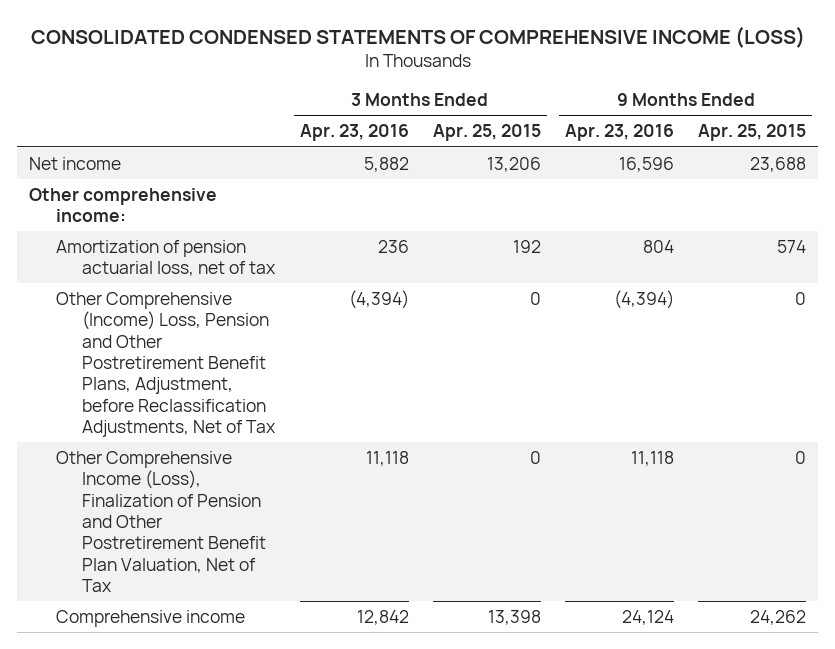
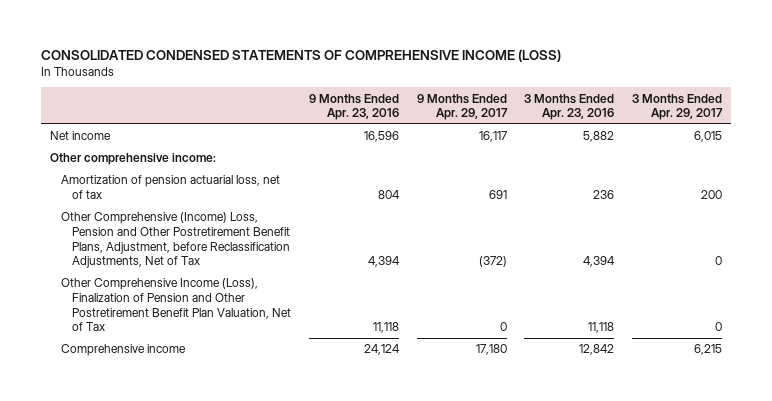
[432,124,541,142] Apr. 25, 2015 -> none
[698,124,807,142] Apr. 25, 2015 -> none
none -> [416,93,508,121] 9 Months Ended Apr. 29, 2017
none -> [632,93,724,121] 3 Months Ended Apr. 29, 2017
[348,289,409,309] (4,394) -> [583,256,616,268] 4,394
[613,289,674,309] (4,394) -> [368,256,401,268] 4,394

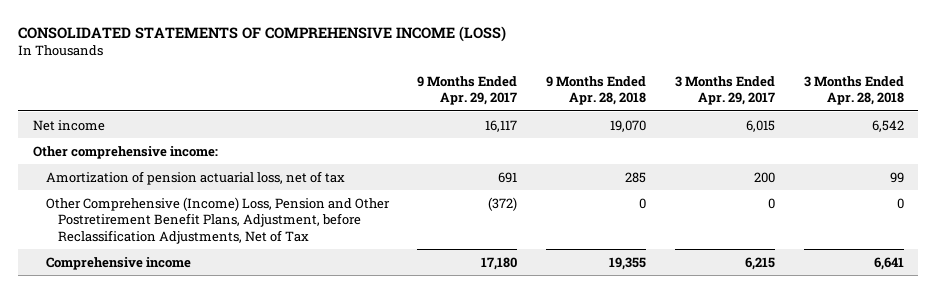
[41,48,562,62] CONSOLIDATED CONDENSED STATEMENTS OF COMPREHENSIVE INCOME (LOSS) -> [18,26,507,43] CONSOLIDATED STATEMENTS OF COMPREHENSIVE INCOME (LOSS)
[309,93,400,121] 9 Months Ended Apr. 23, 2016 -> none
[524,93,615,121] 3 Months Ended Apr. 23, 2016 -> none
none -> [546,75,647,106] 9 Months Ended Apr. 28, 2018
none -> [803,75,904,106] 3 Months Ended Apr. 28, 2018
[61,278,292,332] Other Comprehensive Income (Loss), Finalization of Pension and Other Postretirement Benefit Plan Valuation, Net of Tax -> none

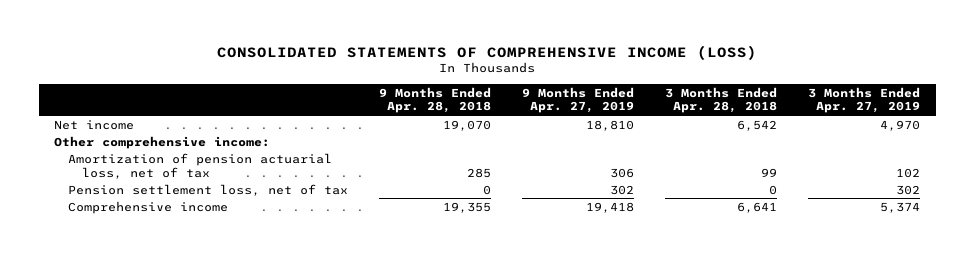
[417,75,518,106] 9 Months Ended Apr. 29, 2017 -> none
[675,75,776,106] 3 Months Ended Apr. 29, 2017 -> none
none -> [522,86,635,114] 9 Months Ended Apr. 27, 2019
none -> [808,86,921,114] 3 Months Ended Apr. 27, 2019
[45,196,390,244] Other Comprehensive (Income) Loss, Pension and Other Postretirement Benefit Plans, Adjustment, before Reclassification Adjustments, Net of Tax -> none
none -> [68,183,349,196] Pension settlement loss, net of tax

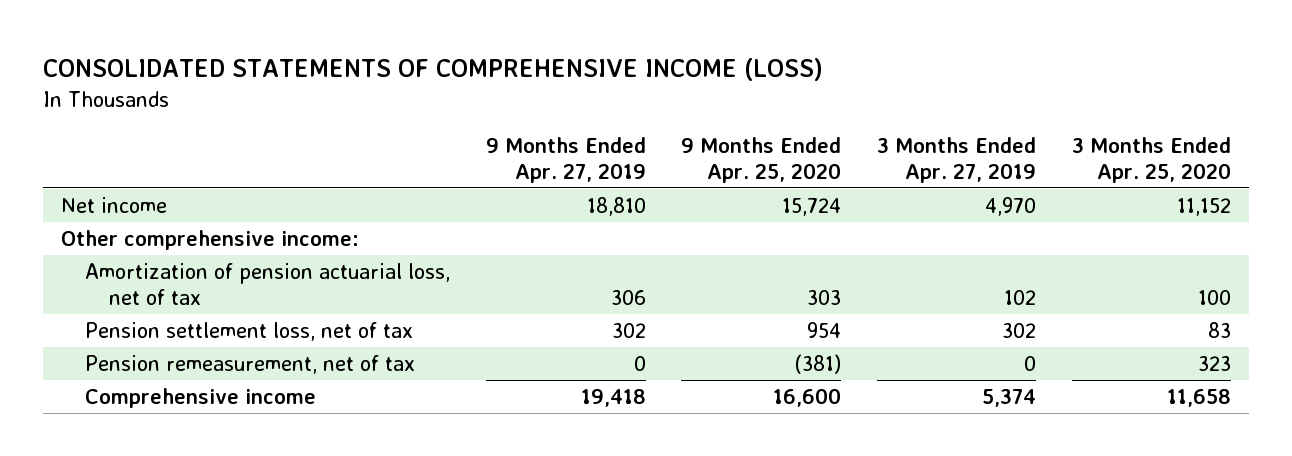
[379,86,492,114] 9 Months Ended Apr. 28, 2018 -> none
[665,86,778,114] 3 Months Ended Apr. 28, 2018 -> none
none -> [681,136,842,183] 9 Months Ended Apr. 25, 2020
none -> [1071,136,1231,183] 3 Months Ended Apr. 25, 2020
none -> [84,354,415,374] Pension remeasurement, net of tax

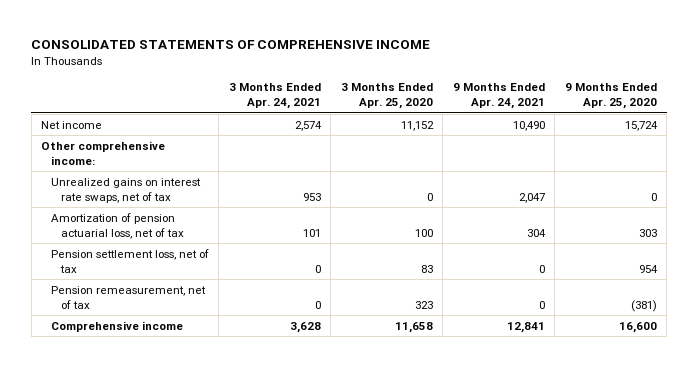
[42,58,823,82] CONSOLIDATED STATEMENTS OF COMPREHENSIVE INCOME (LOSS) -> [31,40,431,50] CONSOLIDATED STATEMENTS OF COMPREHENSIVE INCOME
[485,136,646,183] 9 Months Ended Apr. 27, 2019 -> none
[877,136,1037,183] 3 Months Ended Apr. 27, 2019 -> none
none -> [228,83,321,110] 3 Months Ended Apr. 24, 2021
none -> [452,83,545,110] 9 Months Ended Apr. 24, 2021
none -> [51,177,202,203] Unrealized gains on interest rate swaps, net of tax

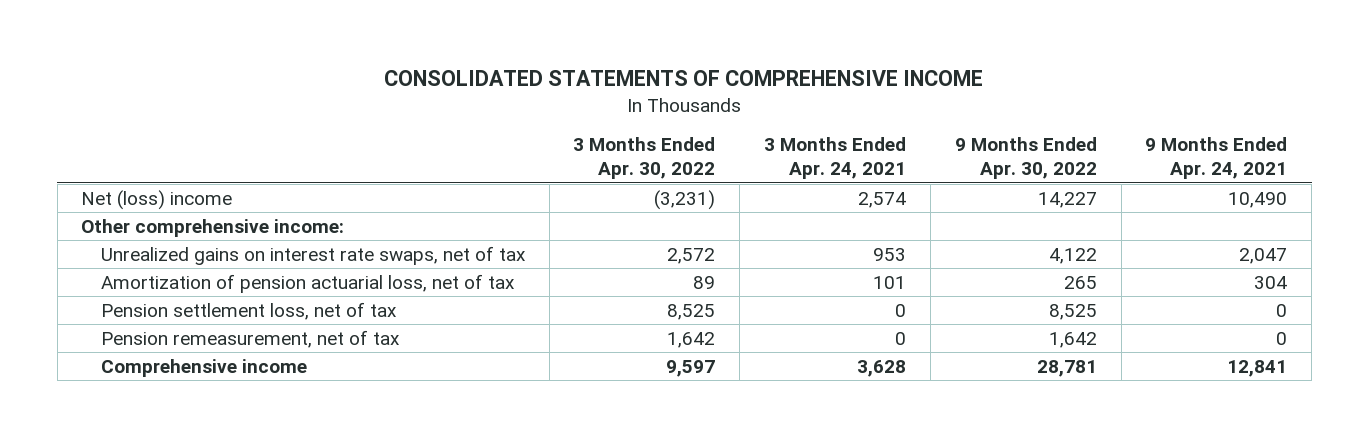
[340,83,433,110] 3 Months Ended Apr. 25, 2020 -> none
[564,83,657,110] 9 Months Ended Apr. 25, 2020 -> none
none -> [573,137,716,180] 3 Months Ended Apr. 30, 2022
none -> [954,137,1097,180] 9 Months Ended Apr. 30, 2022
[41,120,103,129] Net income -> [81,189,233,210] Net (loss) income

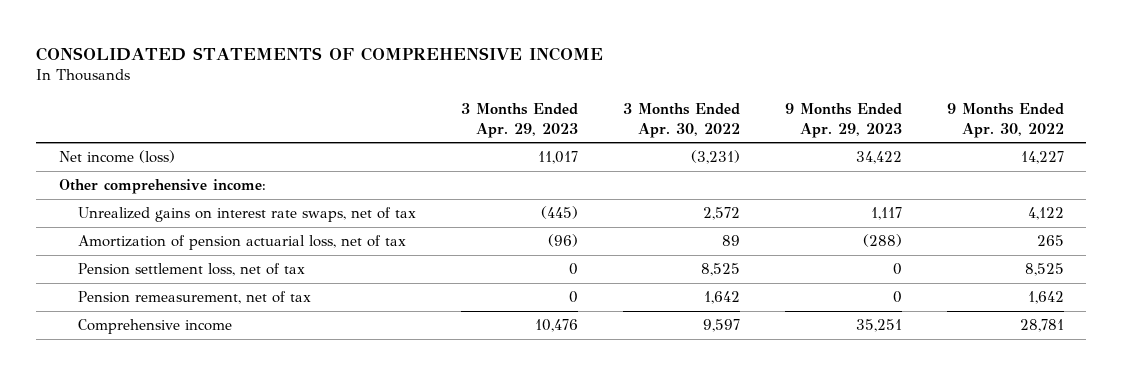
[764,137,907,180] 3 Months Ended Apr. 24, 2021 -> none
[1145,137,1288,180] 9 Months Ended Apr. 24, 2021 -> none
none -> [460,103,578,138] 3 Months Ended Apr. 29, 2023
none -> [784,103,902,138] 9 Months Ended Apr. 29, 2023
[81,189,233,210] Net (loss) income -> [58,150,175,164] Net income (loss)

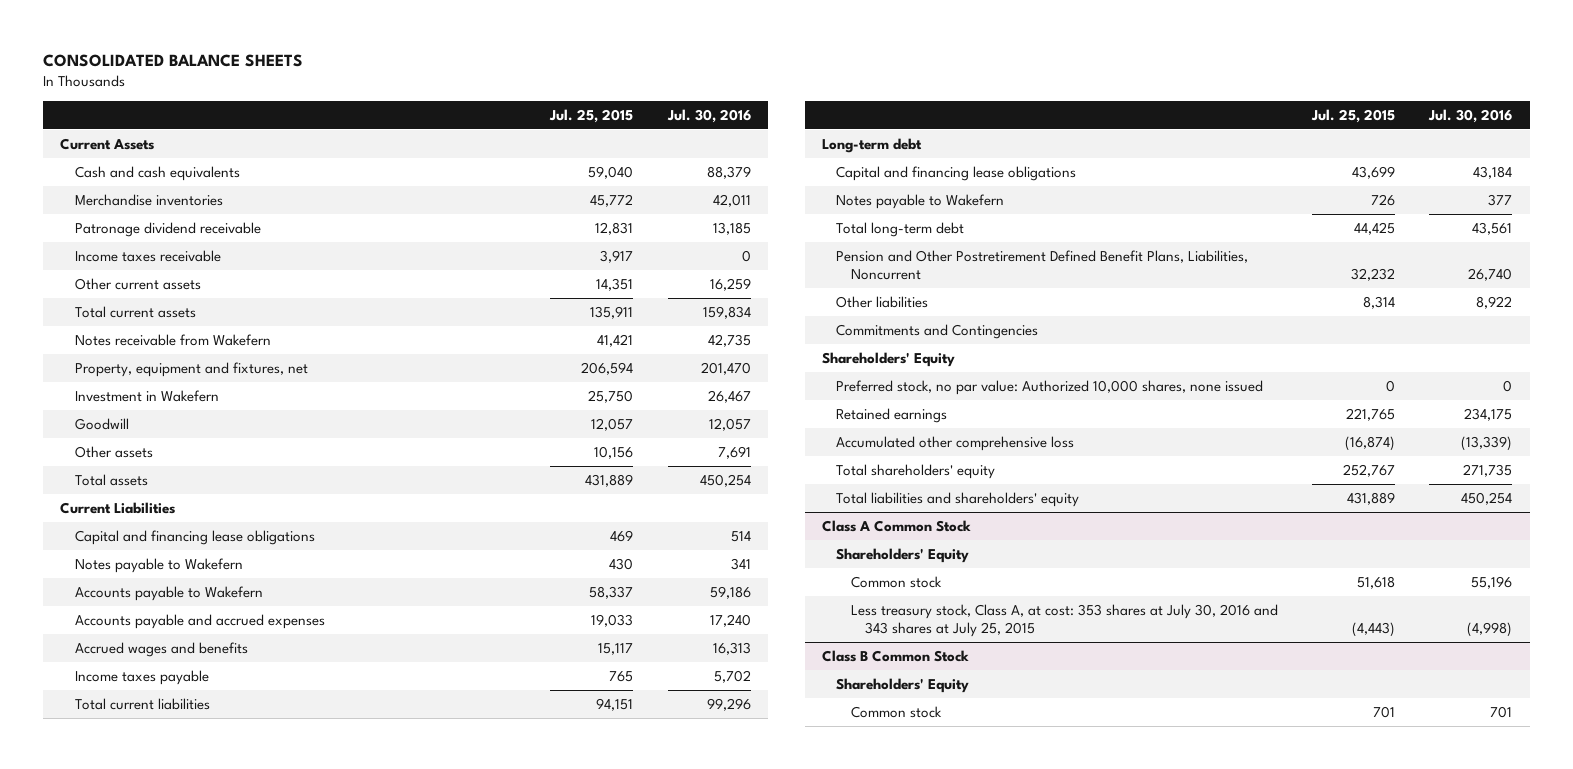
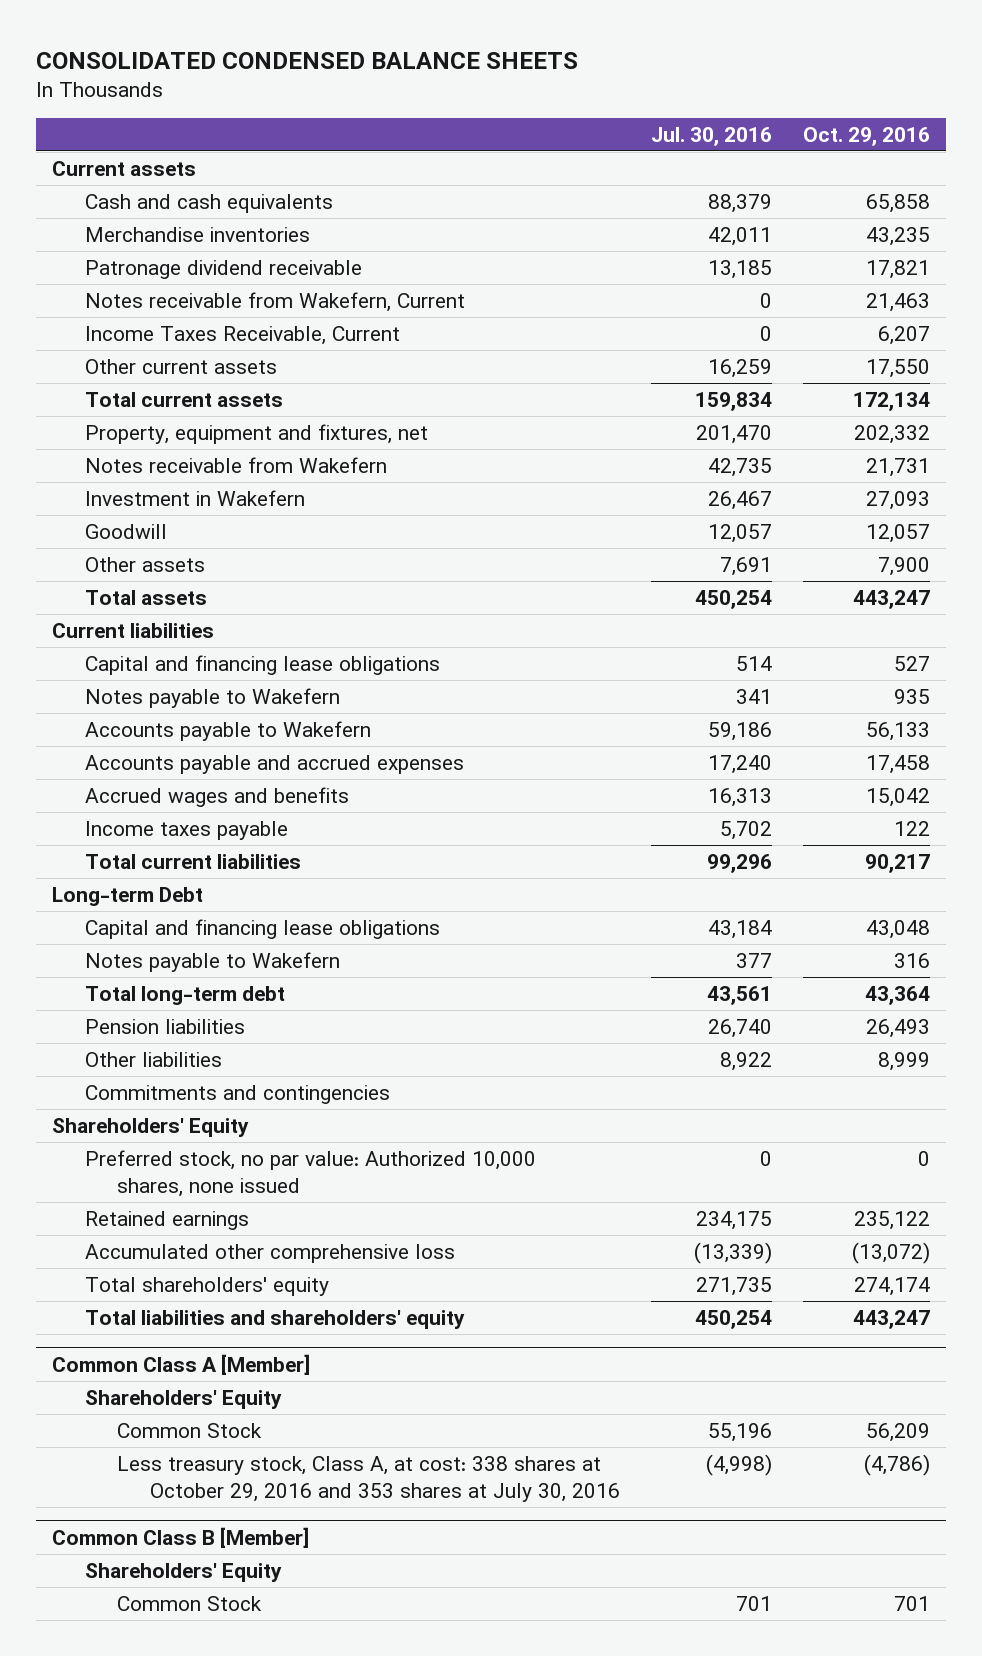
[43,54,304,68] CONSOLIDATED BALANCE SHEETS -> [36,51,579,69] CONSOLIDATED CONDENSED BALANCE SHEETS
[549,108,634,123] Jul. 25, 2015 -> none
none -> [803,126,931,146] Oct. 29, 2016
[60,137,155,150] Current Assets -> [52,161,197,177] Current assets
none -> [84,292,465,313] Notes receivable from Wakefern, Current
[74,249,221,262] Income taxes receivable -> [84,326,400,346] Income Taxes Receivable, Current
[74,333,271,346] Notes receivable from Wakefern -> [84,457,387,474] Notes receivable from Wakefern
[60,501,176,514] Current Liabilities -> [52,623,215,639] Current liabilities
[822,137,923,153] Long-term debt -> [52,887,204,907] Long-term Debt
[836,249,1249,280] Pension and Other Postretirement Defined Benefit Plans, Liabilities, Noncurrent -> [84,1019,245,1035] Pension liabilities
[836,323,1039,339] Commitments and Contingencies -> [84,1085,390,1105] Commitments and contingencies
[822,519,972,532] Class A Common Stock -> [52,1353,311,1375] Common Class A [Member]
[850,575,942,588] Common stock -> [117,1423,263,1439] Common Stock
[850,603,1278,637] Less treasury stock, Class A, at cost: 353 shares at July 30, 2016 and 343 shares at July 25, 2015 -> [117,1456,620,1503] Less treasury stock, Class A, at cost: 338 shares at October 29, 2016 and 353 shares at July 30, 2016
[822,649,970,662] Class B Common Stock -> [52,1526,310,1548] Common Class B [Member]
[850,705,942,718] Common stock -> [117,1596,263,1612] Common Stock

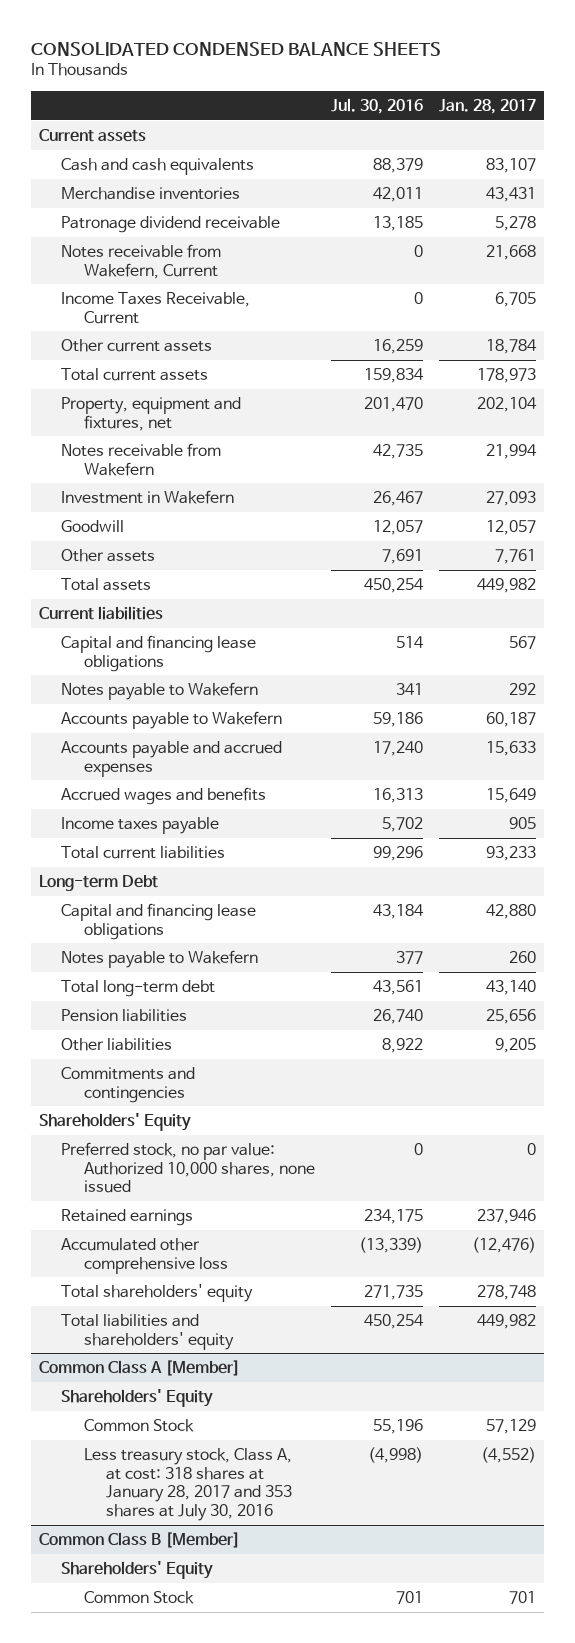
[803,126,931,146] Oct. 29, 2016 -> none
none -> [438,98,536,114] Jan. 28, 2017
[117,1456,620,1503] Less treasury stock, Class A, at cost: 338 shares at October 29, 2016 and 353 shares at July 30, 2016 -> [83,1447,293,1521] Less treasury stock, Class A, at cost: 318 shares at January 28, 2017 and 353 shares at July 30, 2016

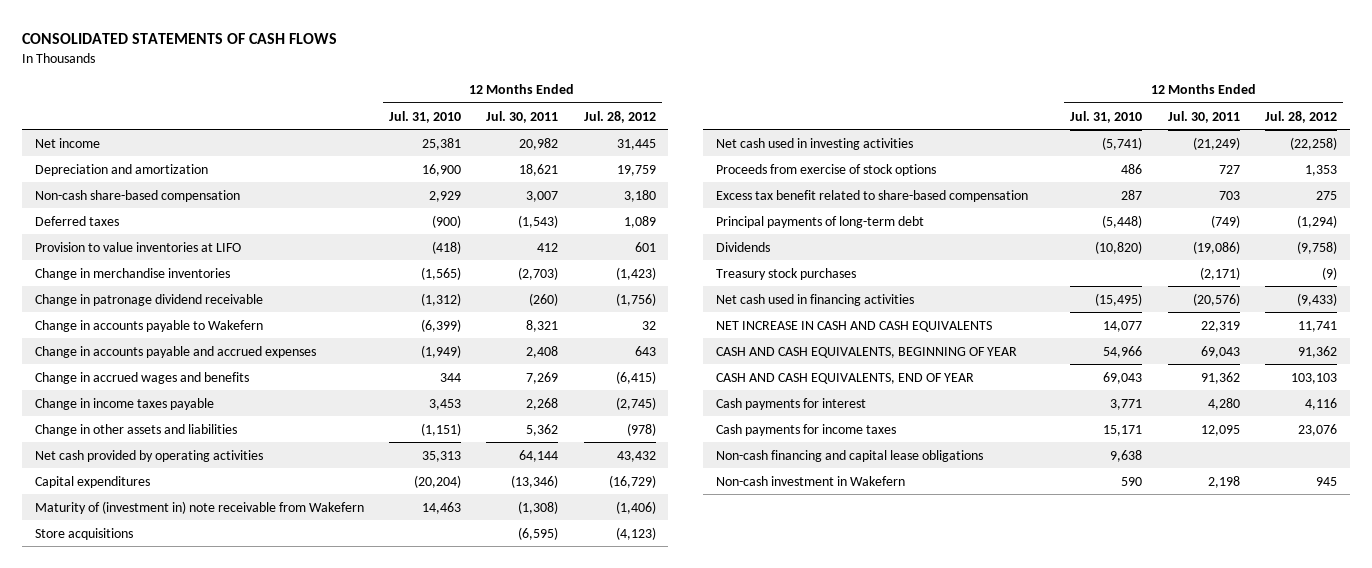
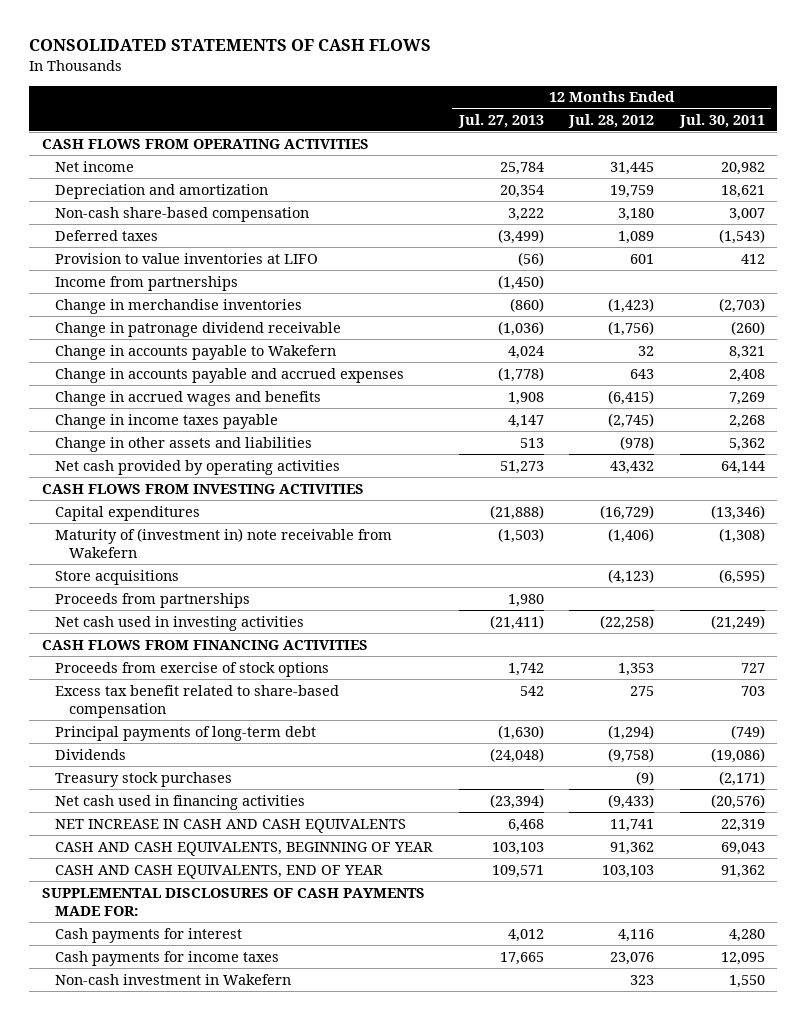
[388,110,461,123] Jul. 31, 2010 -> none
none -> [457,113,544,128] Jul. 27, 2013
none -> [41,138,369,149] CASH FLOWS FROM OPERATING ACTIVITIES
none -> [55,275,239,291] Income from partnerships
none -> [41,483,364,494] CASH FLOWS FROM INVESTING ACTIVITIES
none -> [55,592,251,608] Proceeds from partnerships
none -> [41,639,368,650] CASH FLOWS FROM FINANCING ACTIVITIES
none -> [41,887,425,916] SUPPLEMENTAL DISCLOSURES OF CASH PAYMENTS MADE FOR:
[716,449,984,462] Non-cash financing and capital lease obligations -> none
[1207,475,1240,488] 2,198 -> [728,974,765,988] 1,550
[1316,476,1338,486] 945 -> [630,974,655,985] 323

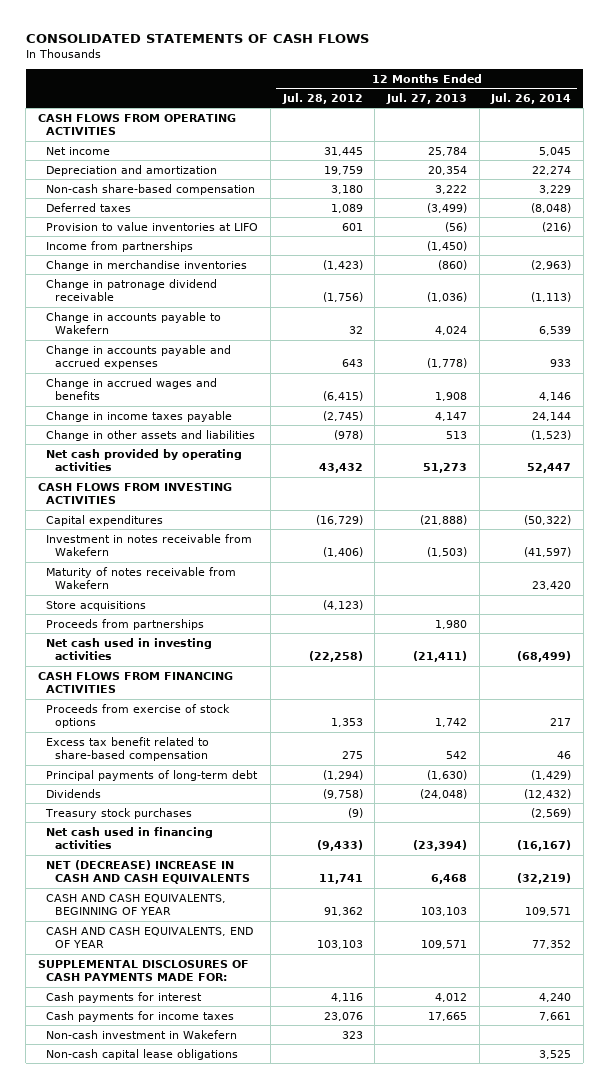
[678,113,765,128] Jul. 30, 2011 -> none
none -> [490,92,572,104] Jul. 26, 2014
[55,527,393,558] Maturity of (investment in) note receivable from Wakefern -> [46,533,253,557] Investment in notes receivable from Wakefern
none -> [46,566,237,590] Maturity of notes receivable from Wakefern
[55,818,407,833] NET INCREASE IN CASH AND CASH EQUIVALENTS -> [46,859,250,885] NET (DECREASE) INCREASE IN CASH AND CASH EQUIVALENTS
none -> [46,1048,239,1060] Non-cash capital lease obligations

